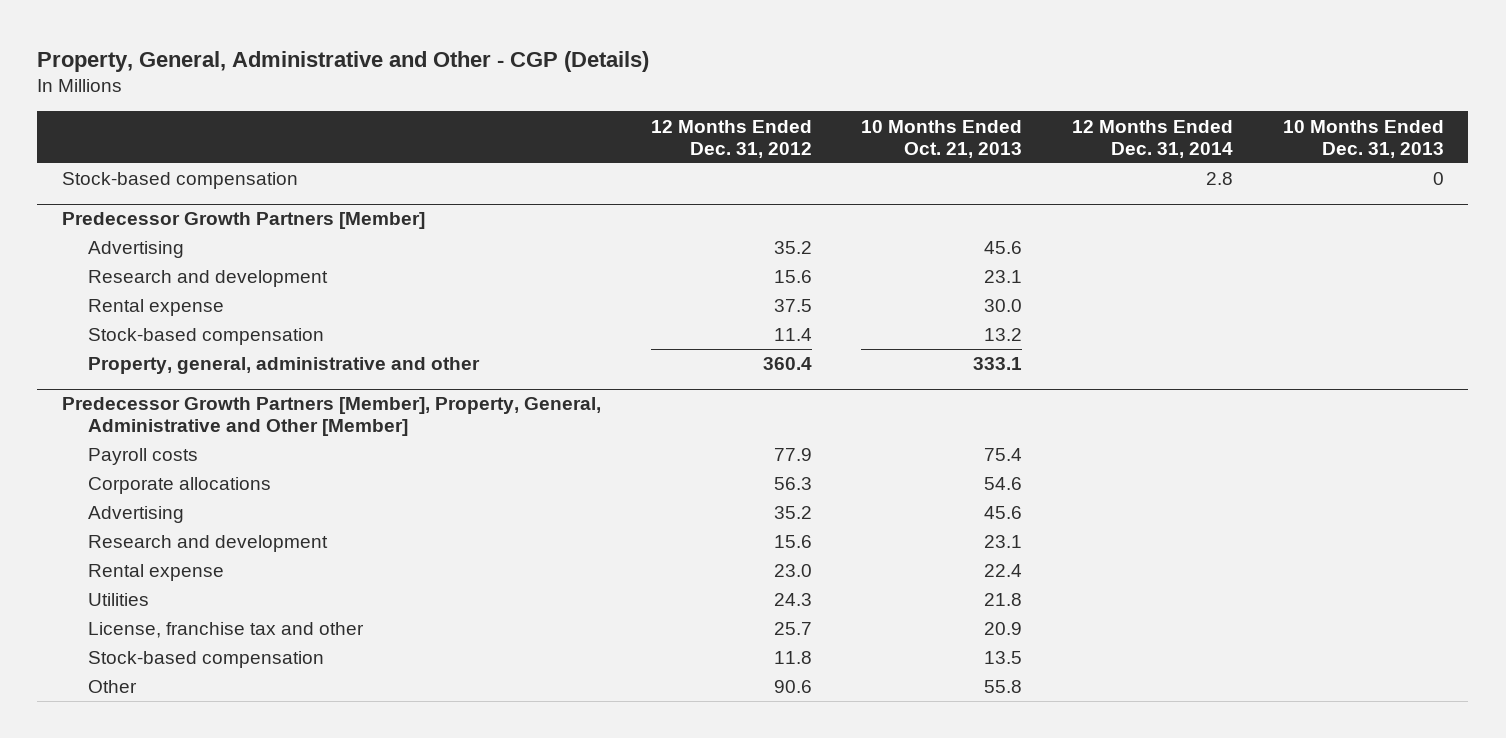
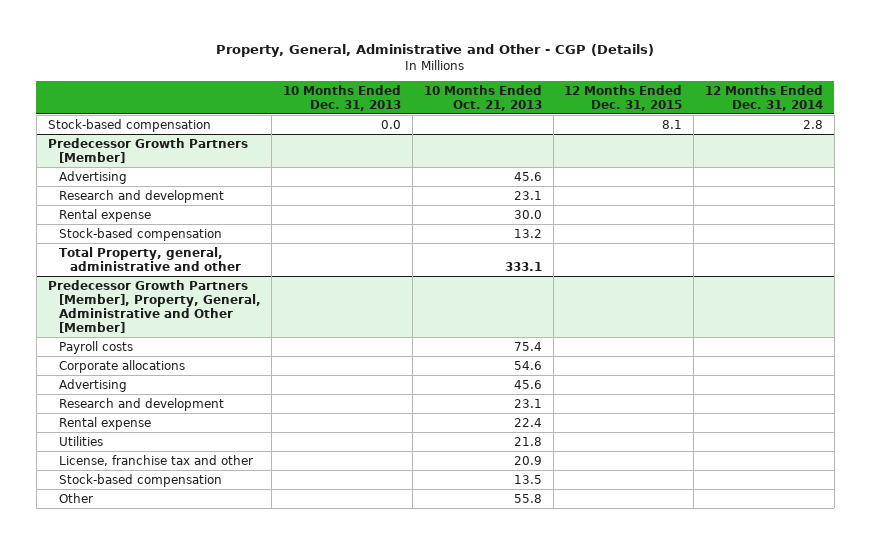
[650,119,812,158] 12 Months Ended Dec. 31, 2012 -> none
none -> [564,84,683,111] 12 Months Ended Dec. 31, 2015
[1432,172,1444,186] 0 -> [381,119,402,129] 0.0
[88,357,481,375] Property, general, administrative and other -> [58,246,241,271] Total Property, general, administrative and other

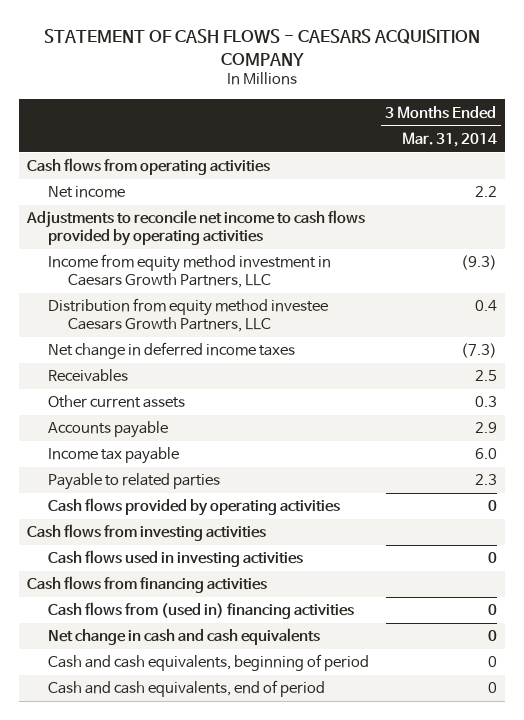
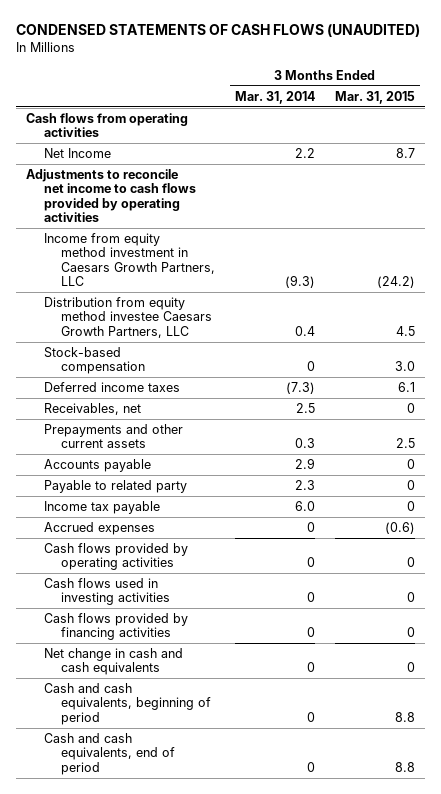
[43,28,480,66] STATEMENT OF CASH FLOWS - CAESARS ACQUISITION COMPANY -> [16,24,421,38] CONDENSED STATEMENTS OF CASH FLOWS (UNAUDITED)
none -> [334,90,415,104] Mar. 31, 2015
[47,186,125,199] Net income -> [43,148,111,159] Net Income
none -> [43,347,145,375] Stock-based compensation
[47,342,295,360] Net change in deferred income taxes -> [43,382,180,393] Deferred income taxes
[47,369,128,383] Receivables -> [43,403,141,416] Receivables, net
[47,395,185,409] Other current assets -> [43,424,183,449] Prepayments and other current assets
none -> [43,480,187,494] Payable to related party
[47,473,220,491] Payable to related parties -> none
none -> [43,522,155,536] Accrued expenses
[27,524,267,542] Cash flows from investing activities -> none
[27,576,268,594] Cash flows from financing activities -> none
[47,602,354,620] Cash flows from (used in) financing activities -> [43,613,188,641] Cash flows provided by financing activities

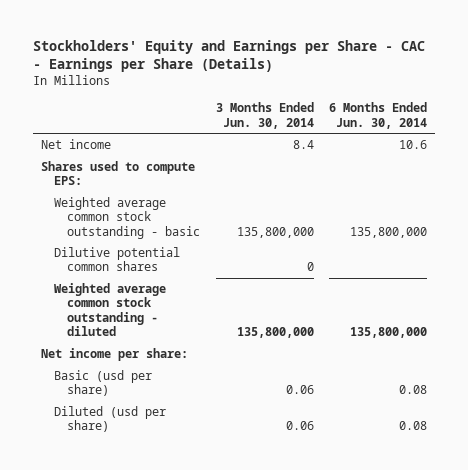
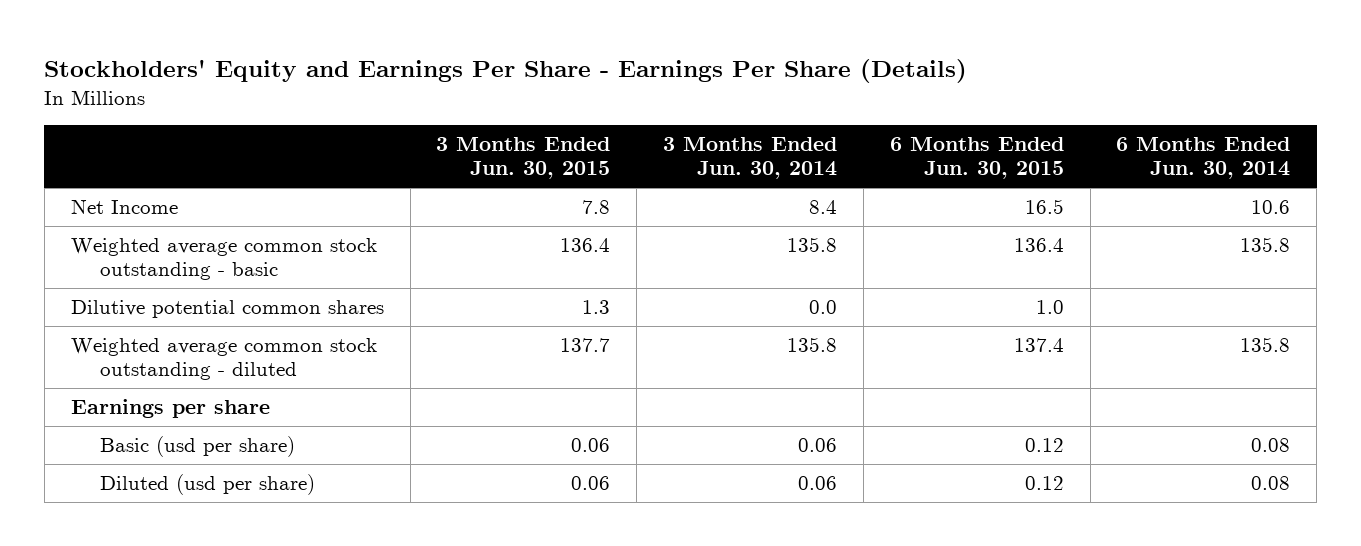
[32,40,425,73] Stockholders' Equity and Earnings per Share - CAC - Earnings per Share (Details) -> [44,58,968,83] Stockholders' Equity and Earnings Per Share - Earnings Per Share (Details)
none -> [436,137,611,180] 3 Months Ended Jun. 30, 2015
none -> [889,137,1064,180] 6 Months Ended Jun. 30, 2015
[40,161,195,186] Shares used to compute EPS: -> none
[40,348,188,362] Net income per share: -> none
[40,139,111,150] Net income -> [70,199,178,215] Net Income
[236,226,314,238] 135,800,000 -> [787,237,838,253] 135.8
[350,226,428,238] 135,800,000 -> [1240,237,1291,253] 135.8
[306,262,314,272] 0 -> [809,300,838,315] 0.0
[236,327,314,339] 135,800,000 -> [787,337,838,353] 135.8
[350,327,428,339] 135,800,000 -> [1240,337,1291,353] 135.8
none -> [70,399,270,419] Earnings per share

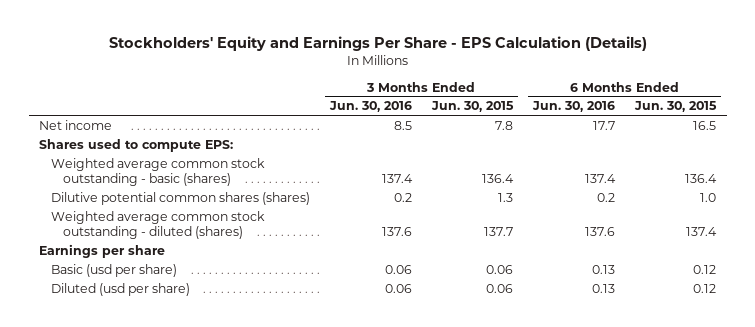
[44,58,968,83] Stockholders' Equity and Earnings Per Share - Earnings Per Share (Details) -> [108,36,647,52] Stockholders' Equity and Earnings Per Share - EPS Calculation (Details)
[663,137,838,180] 3 Months Ended Jun. 30, 2014 -> none
[1116,137,1291,180] 6 Months Ended Jun. 30, 2014 -> none
none -> [328,101,412,113] Jun. 30, 2016
none -> [532,101,616,113] Jun. 30, 2016
[70,199,178,215] Net Income -> [38,119,112,130] Net income
none -> [38,138,233,152] Shares used to compute EPS:
[70,238,377,281] Weighted average common stock outstanding - basic -> [50,157,265,187] Weighted average common stock outstanding - basic (shares)
[70,300,384,319] Dilutive potential common shares -> [50,191,310,205] Dilutive potential common shares (shares)
[70,338,377,381] Weighted average common stock outstanding - diluted -> [50,210,265,240] Weighted average common stock outstanding - diluted (shares)

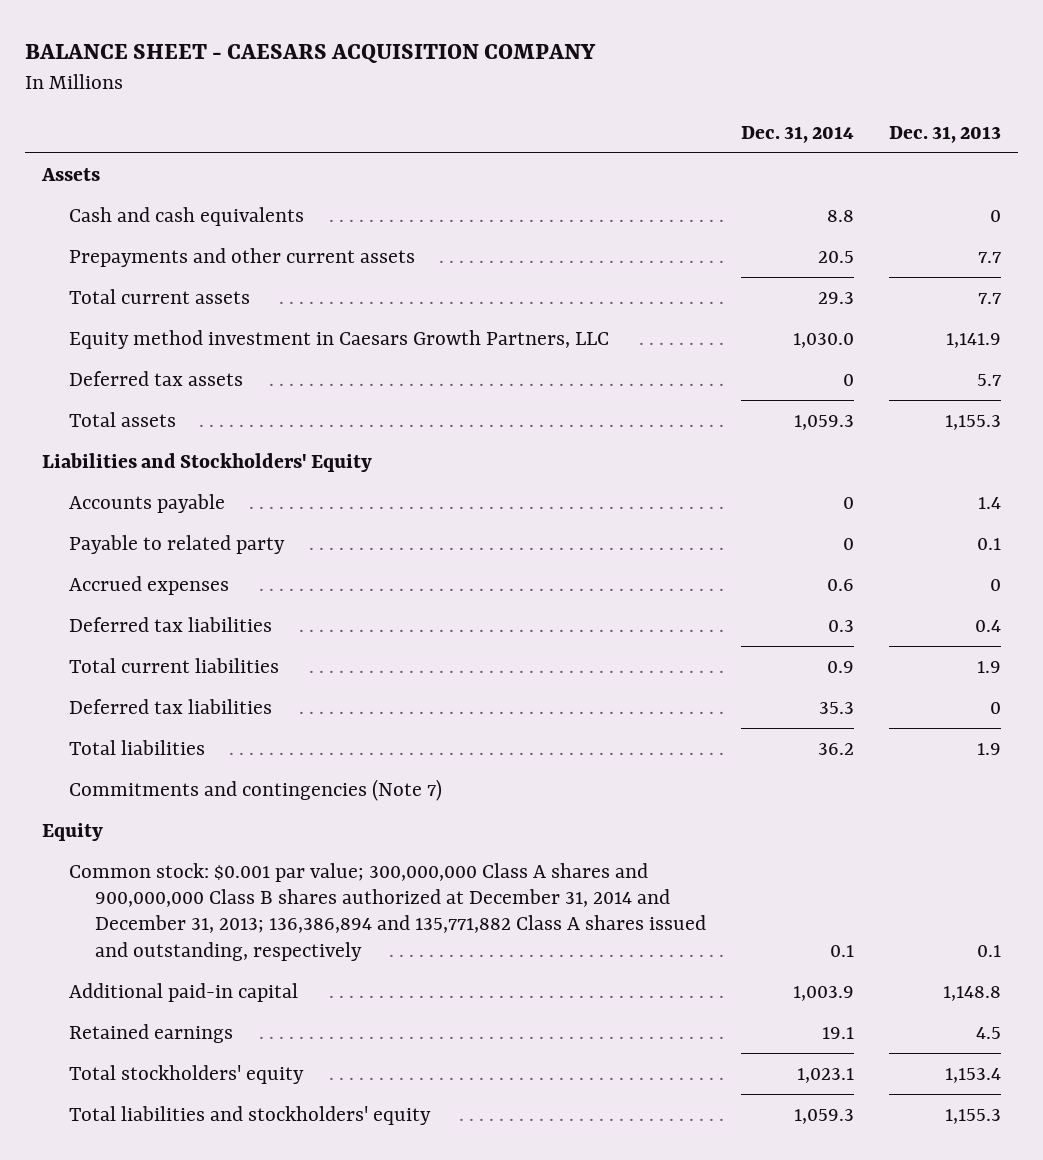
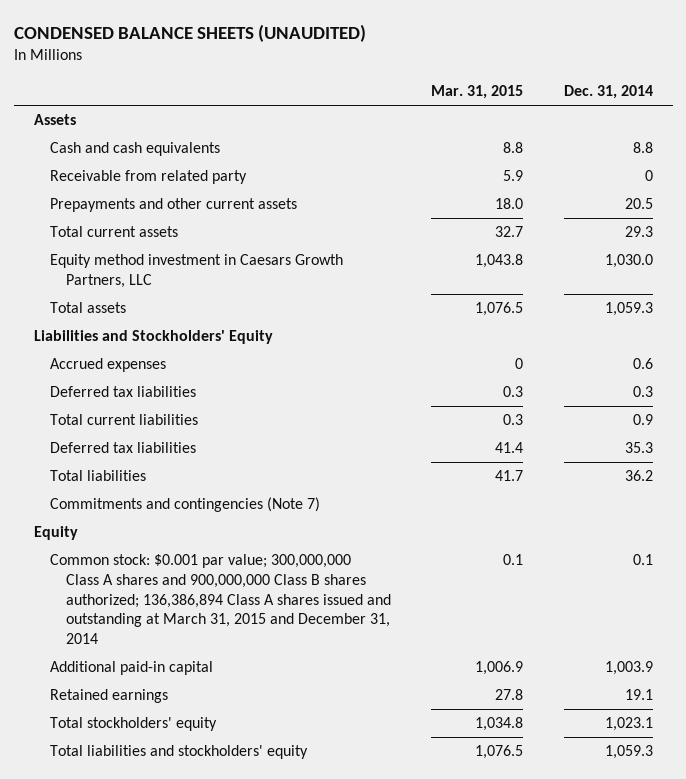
[24,44,596,64] BALANCE SHEET - CAESARS ACQUISITION COMPANY -> [13,23,366,42] CONDENSED BALANCE SHEETS (UNAUDITED)
[888,125,1001,143] Dec. 31, 2013 -> none
none -> [431,85,524,100] Mar. 31, 2015
none -> [49,170,247,185] Receivable from related party
[68,370,243,386] Deferred tax assets -> none
[68,493,225,513] Accounts payable -> none
[68,534,285,554] Payable to related party -> none
[68,862,707,961] Common stock: $0.001 par value; 300,000,000 Class A shares and 900,000,000 Class B shares authorized at December 31, 2014 and December 31, 2013; 136,386,894 and 135,771,882 Class A shares issued and outstanding, respectively -> [49,554,392,644] Common stock: $0.001 par value; 300,000,000 Class A shares and 900,000,000 Class B shares authorized; 136,386,894 Class A shares issued and outstanding at March 31, 2015 and December 31, 2014

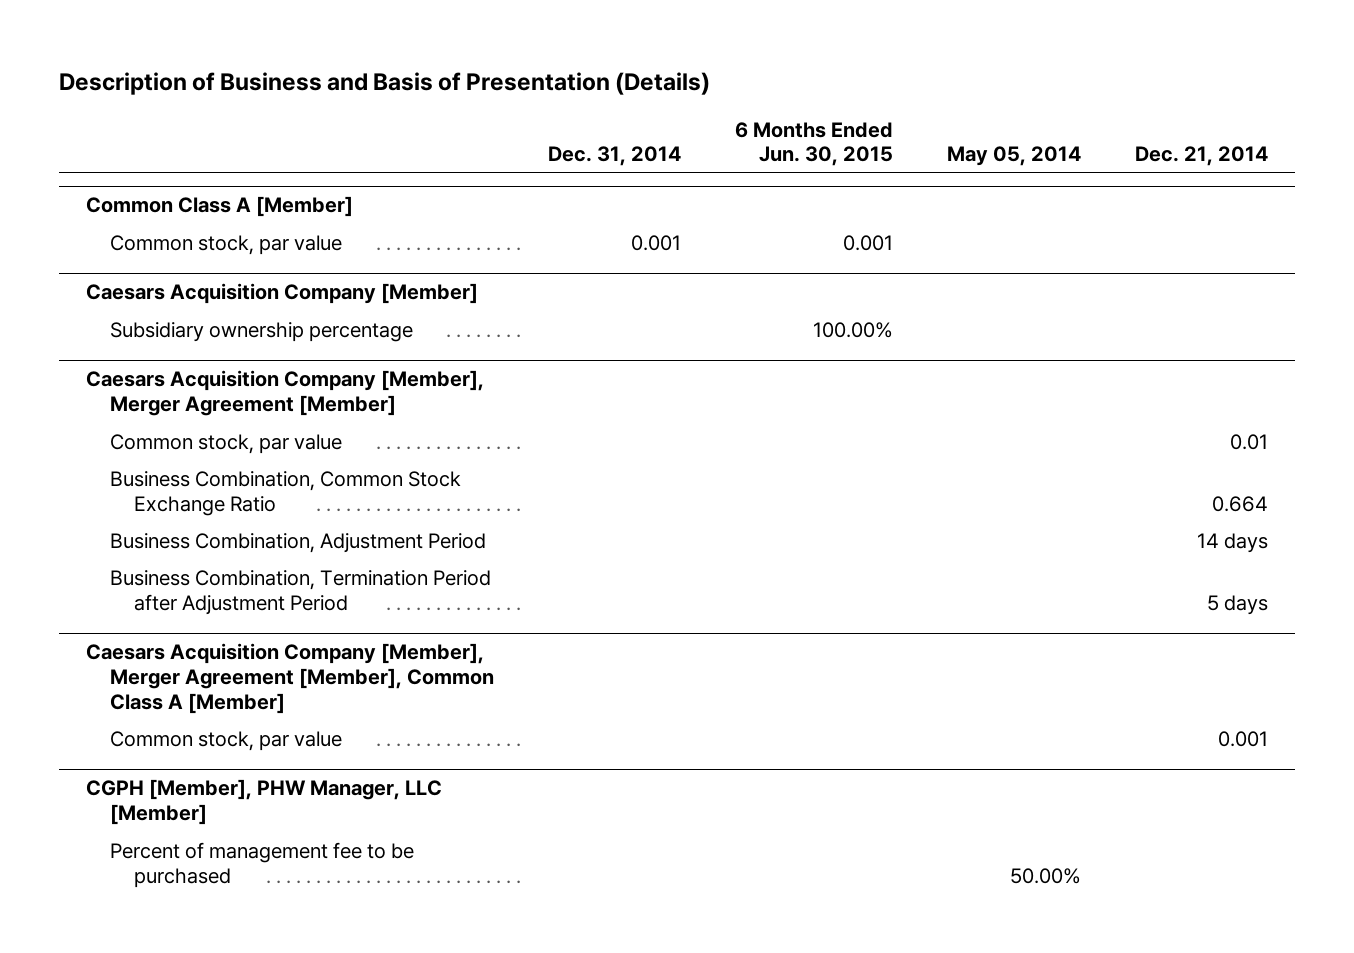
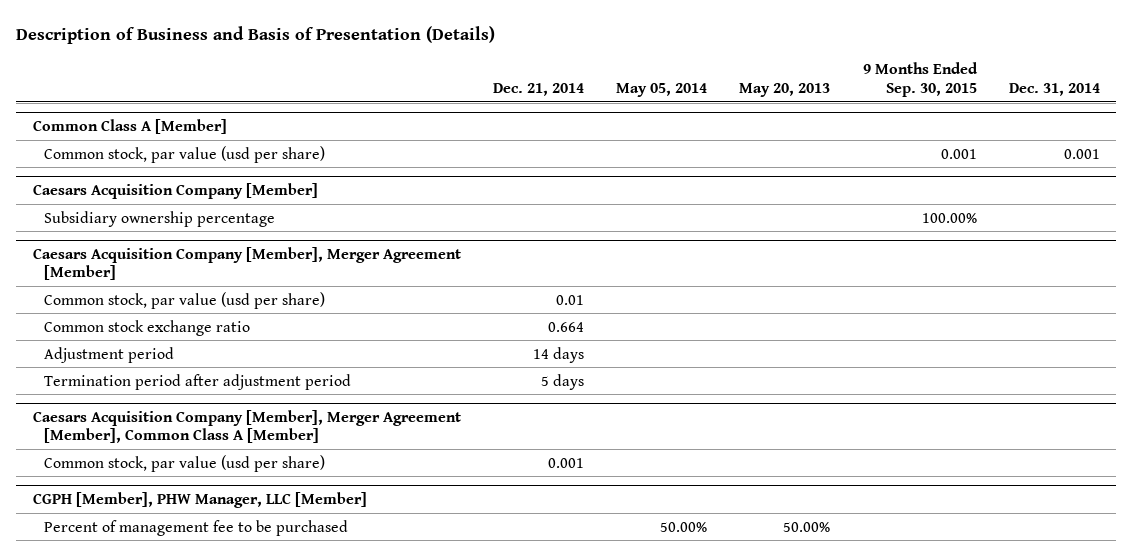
[735,121,894,167] 6 Months Ended Jun. 30, 2015 -> none
none -> [739,82,831,97] May 20, 2013
none -> [862,62,978,97] 9 Months Ended Sep. 30, 2015
[110,234,343,255] Common stock, par value -> [44,145,326,163] Common stock, par value (usd per share)
[110,433,343,454] Common stock, par value -> [44,291,326,309] Common stock, par value (usd per share)
[110,470,462,516] Business Combination, Common Stock Exchange Ratio -> [44,319,251,336] Common stock exchange ratio
[110,532,487,553] Business Combination, Adjustment Period -> [44,346,175,363] Adjustment period
[110,569,492,615] Business Combination, Termination Period after Adjustment Period -> [44,373,352,390] Termination period after adjustment period
[110,730,343,751] Common stock, par value -> [44,454,326,472] Common stock, par value (usd per share)

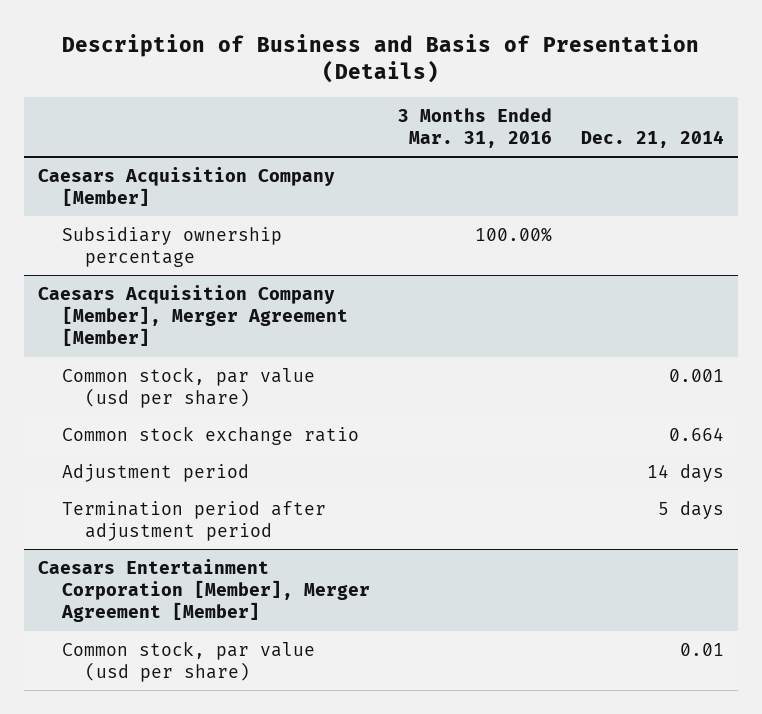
[616,82,708,97] May 05, 2014 -> none
[739,82,831,97] May 20, 2013 -> none
[862,62,978,97] 9 Months Ended Sep. 30, 2015 -> none
[1008,82,1100,96] Dec. 31, 2014 -> none
none -> [398,107,553,149] 3 Months Ended Mar. 31, 2016
[32,118,227,134] Common Class A [Member] -> none
[44,145,326,163] Common stock, par value (usd per share) -> none
[555,294,584,305] 0.01 -> [668,368,724,382] 0.001
[32,409,461,443] Caesars Acquisition Company [Member], Merger Agreement [Member], Common Class A [Member] -> none
[32,491,367,508] CGPH [Member], PHW Manager, LLC [Member] -> none
[44,519,349,536] Percent of management fee to be purchased -> none
none -> [38,558,370,623] Caesars Entertainment Corporation [Member], Merger Agreement [Member]
[547,457,584,468] 0.001 -> [679,642,724,656] 0.01

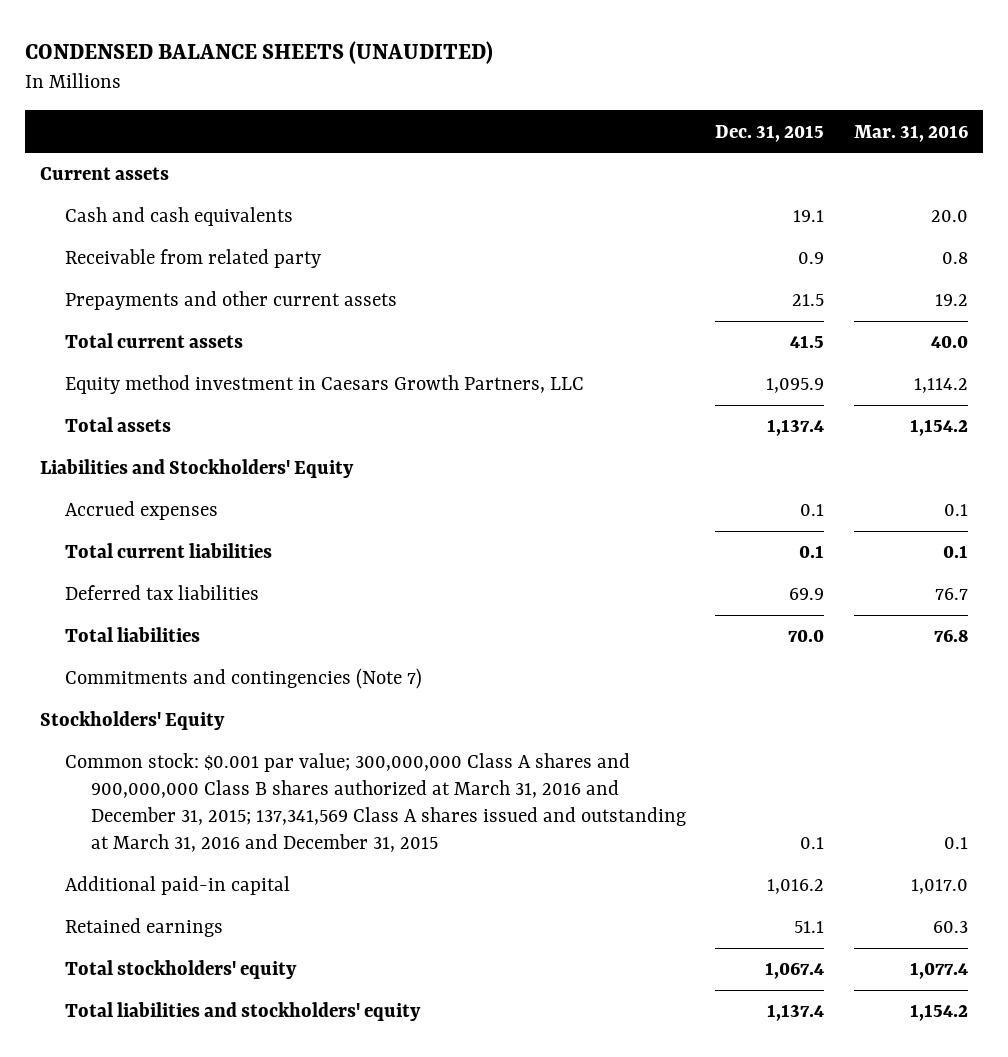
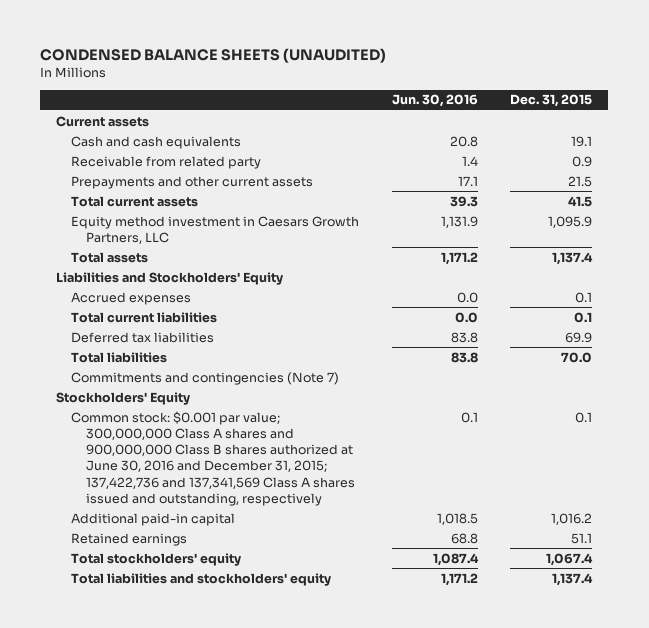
[853,124,968,142] Mar. 31, 2016 -> none
none -> [391,94,478,108] Jun. 30, 2016
[65,753,687,853] Common stock: $0.001 par value; 300,000,000 Class A shares and 900,000,000 Class B shares authorized at March 31, 2016 and December 31, 2015; 137,341,569 Class A shares issued and outstanding at March 31, 2016 and December 31, 2015 -> [71,410,355,506] Common stock: $0.001 par value; 300,000,000 Class A shares and 900,000,000 Class B shares authorized at June 30, 2016 and December 31, 2015; 137,422,736 and 137,341,569 Class A shares issued and outstanding, respectively

